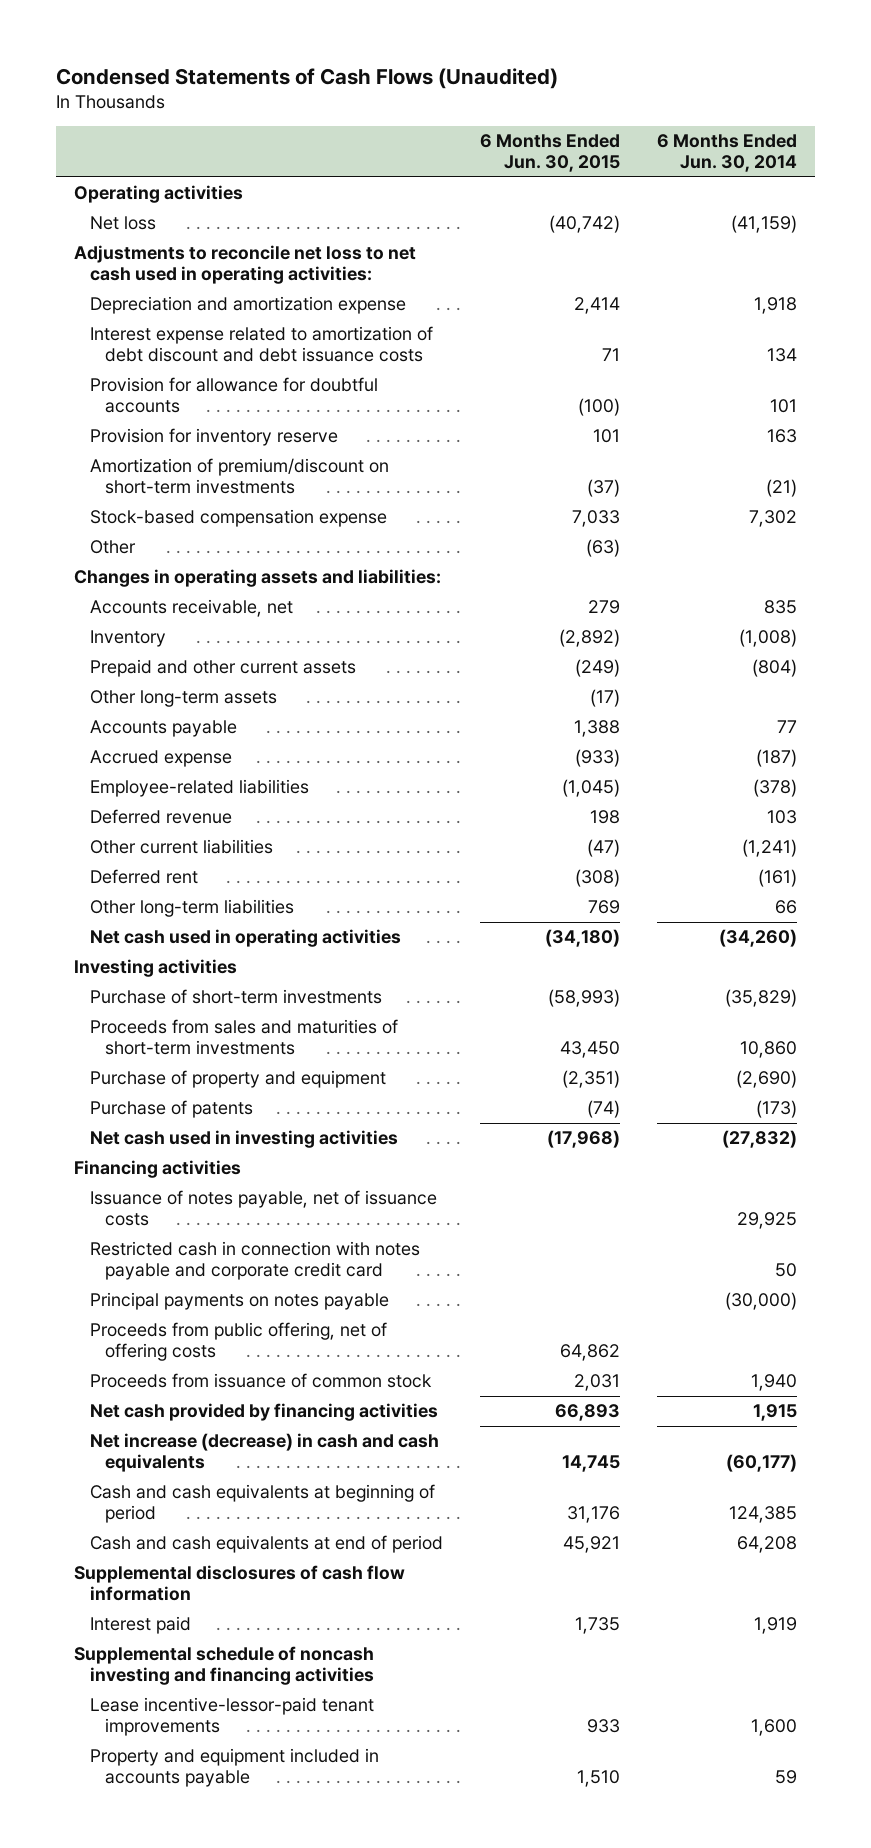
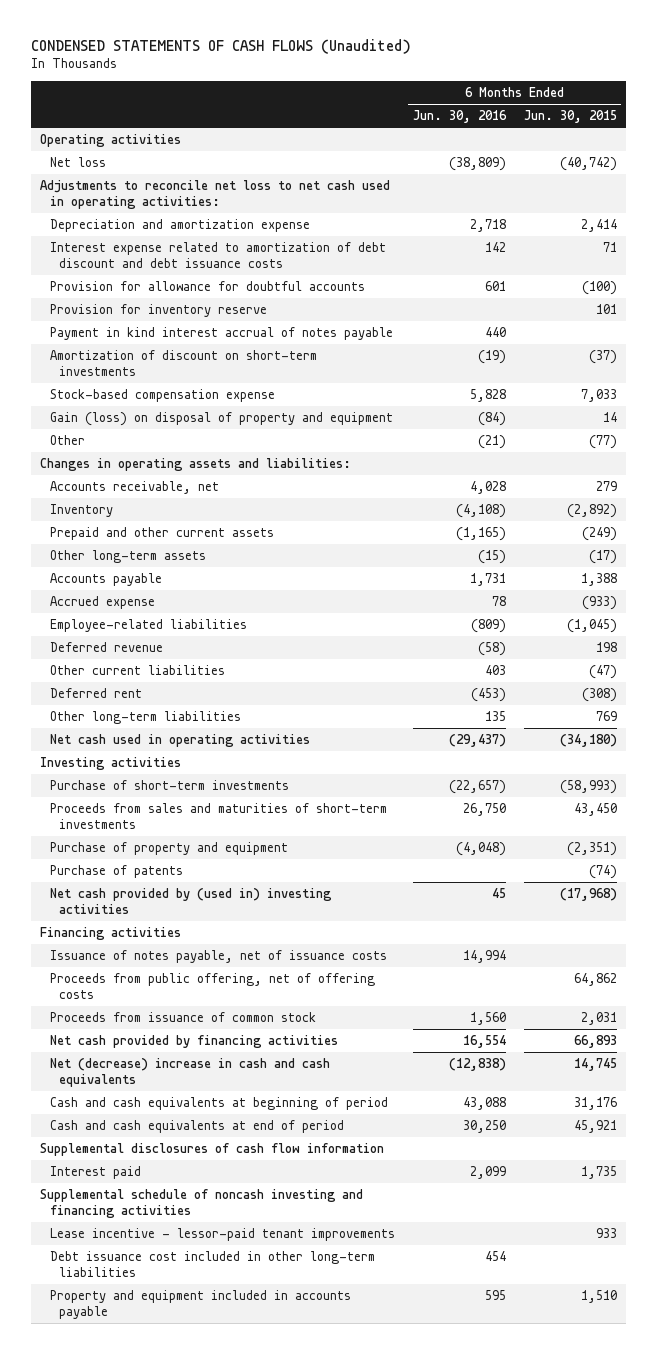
[55,67,558,89] Condensed Statements of Cash Flows (Unaudited) -> [31,39,412,55] CONDENSED STATEMENTS OF CASH FLOWS (Unaudited)
[656,134,797,173] 6 Months Ended Jun. 30, 2014 -> none
none -> [412,110,507,124] Jun. 30, 2016
none -> [49,326,393,340] Payment in kind interest accrual of notes payable
[89,458,389,495] Amortization of premium/discount on short-term investments -> [49,349,317,376] Amortization of discount on short-term investments
none -> [49,411,393,426] Gain (loss) on disposal of property and equipment
[585,539,620,558] (63) -> [588,434,617,449] (77)
[89,1130,398,1149] Net cash used in investing activities -> [49,887,332,914] Net cash provided by (used in) investing activities
[89,1241,420,1281] Restricted cash in connection with notes payable and corporate credit card -> none
[89,1292,389,1311] Principal payments on notes payable -> none
[89,1433,439,1473] Net increase (decrease) in cash and cash equivalents -> [49,1057,330,1087] Net (decrease) increase in cash and cash equivalents
[89,1697,374,1737] Lease incentive-lessor-paid tenant improvements -> [49,1227,395,1241] Lease incentive - lessor-paid tenant improvements
none -> [49,1250,375,1277] Debt issuance cost included in other long-term liabilities

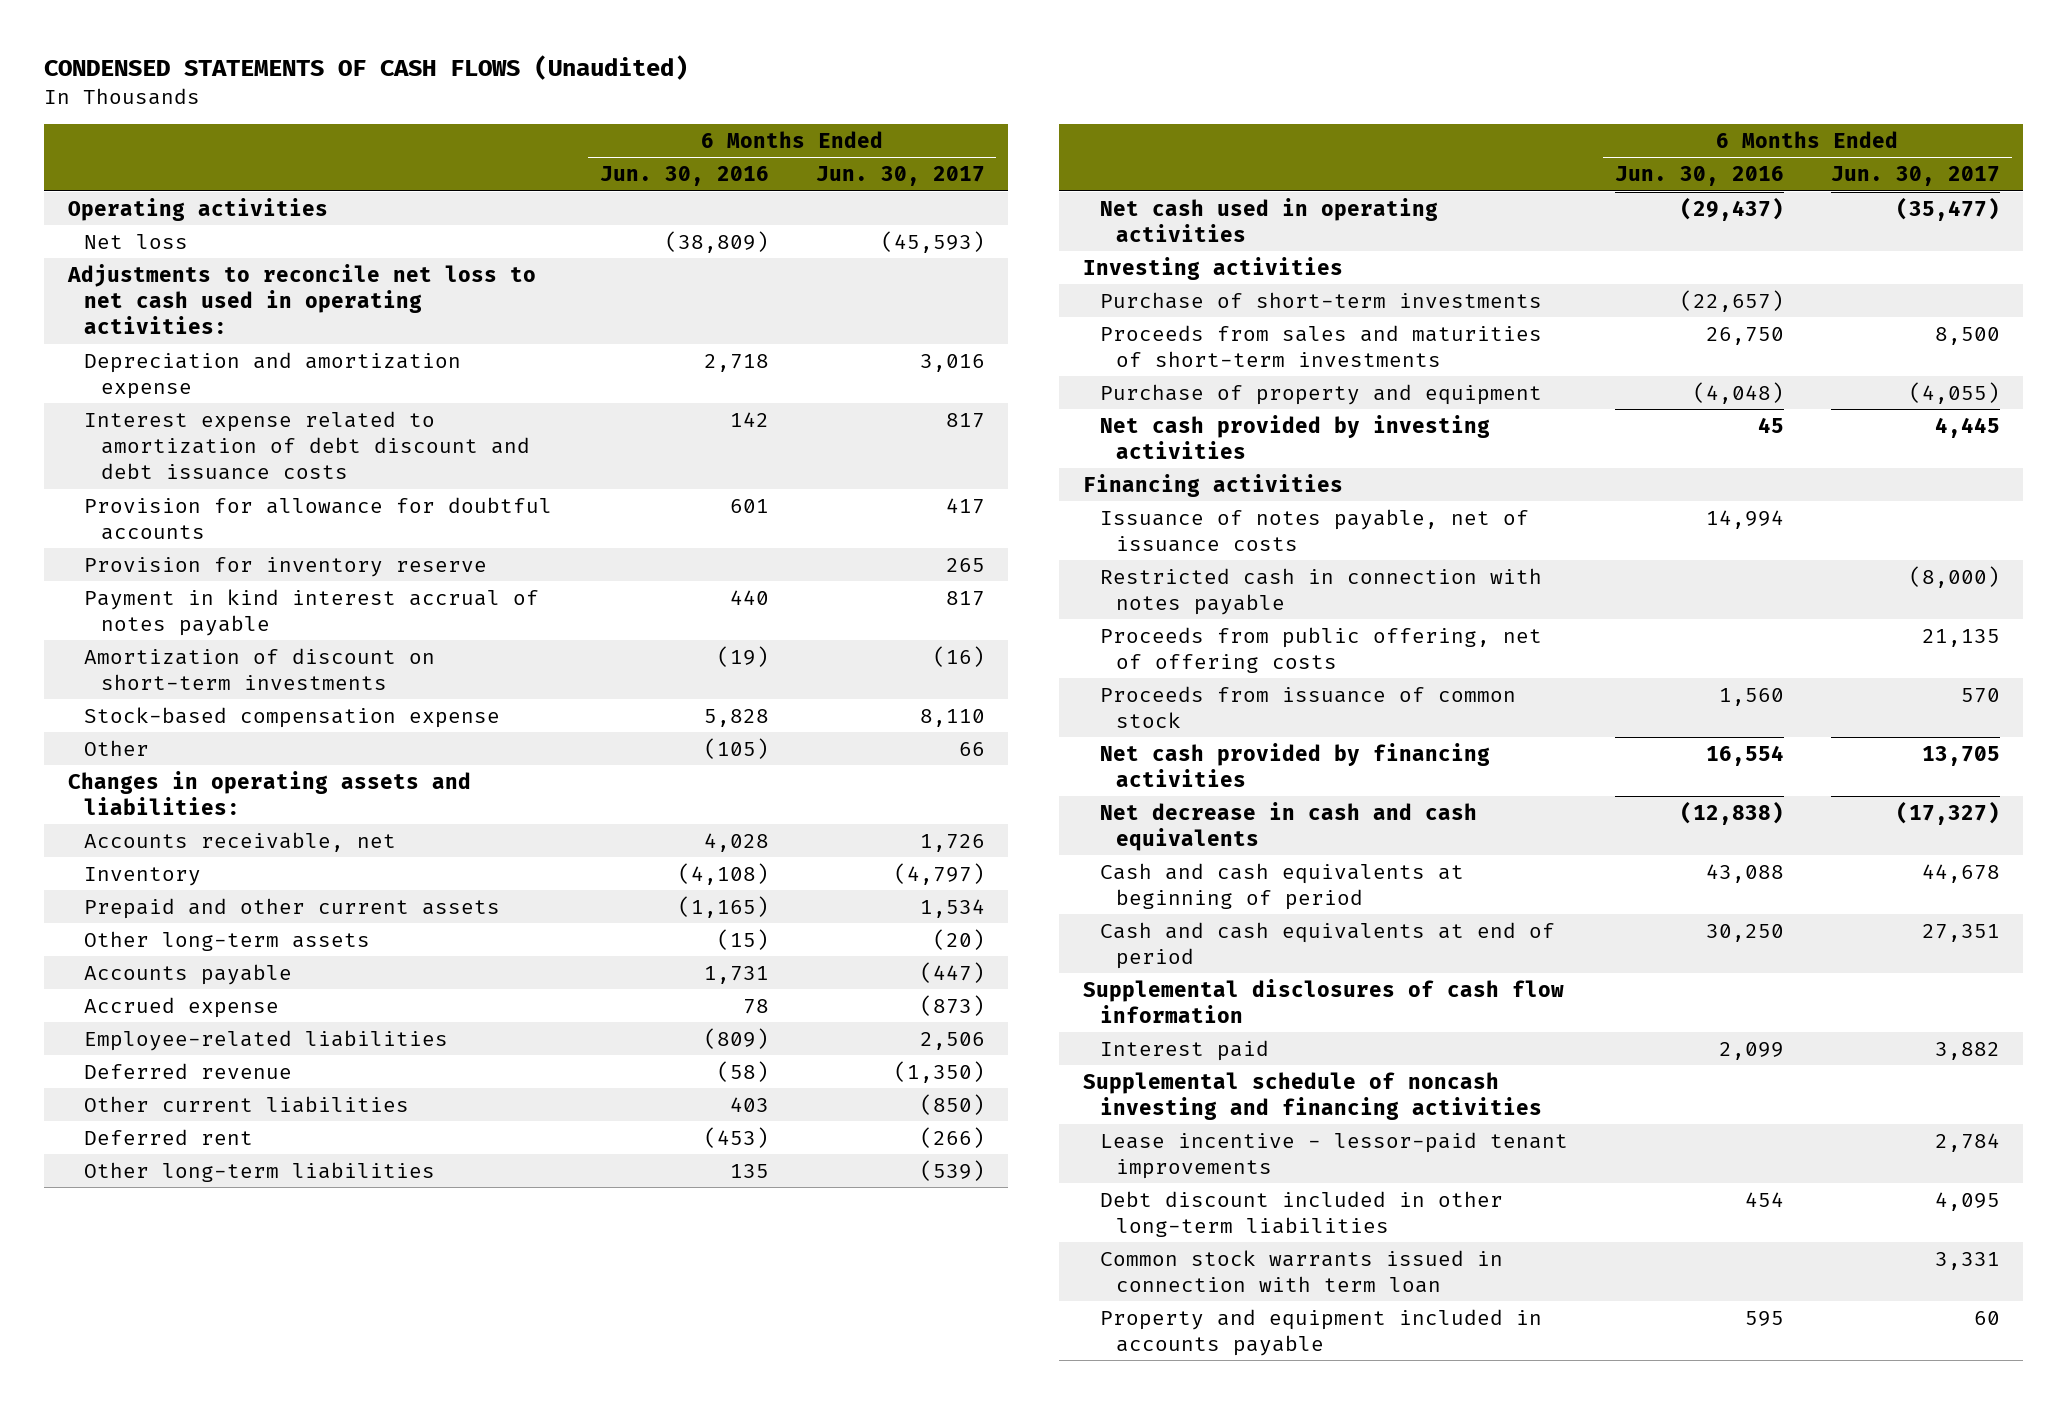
[523,110,617,124] Jun. 30, 2015 -> none
none -> [815,166,985,187] Jun. 30, 2017
[49,411,393,426] Gain (loss) on disposal of property and equipment -> none
[477,434,506,449] (21) -> [703,737,769,759] (105)
[49,864,183,878] Purchase of patents -> none
[49,887,332,914] Net cash provided by (used in) investing activities -> [1099,414,1490,459] Net cash provided by investing activities
none -> [1099,567,1542,615] Restricted cash in connection with notes payable
[49,1057,330,1087] Net (decrease) increase in cash and cash equivalents -> [1099,801,1477,851] Net decrease in cash and cash equivalents
[49,1250,375,1277] Debt issuance cost included in other long-term liabilities -> [1099,1190,1503,1237] Debt discount included in other long-term liabilities
none -> [1099,1249,1503,1293] Common stock warrants issued in connection with term loan

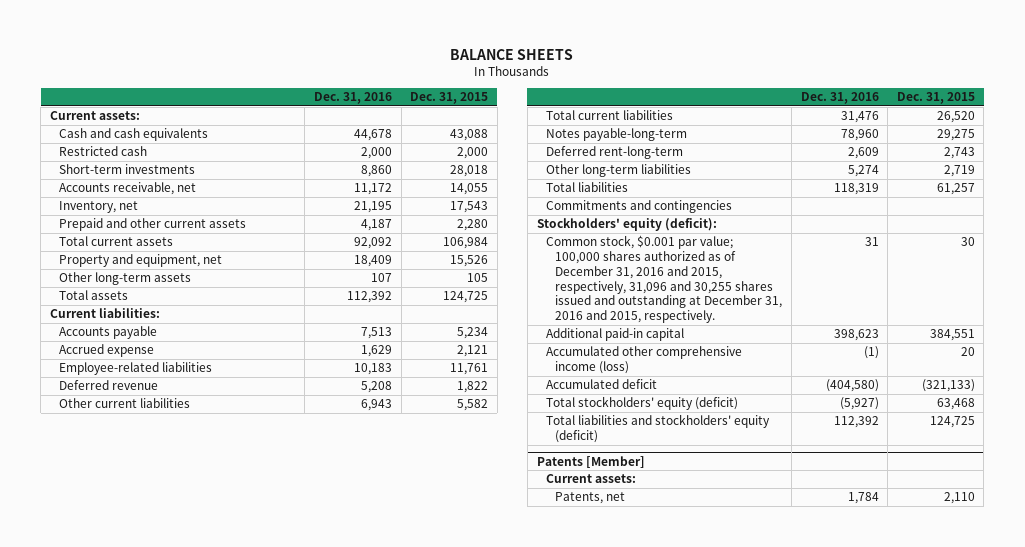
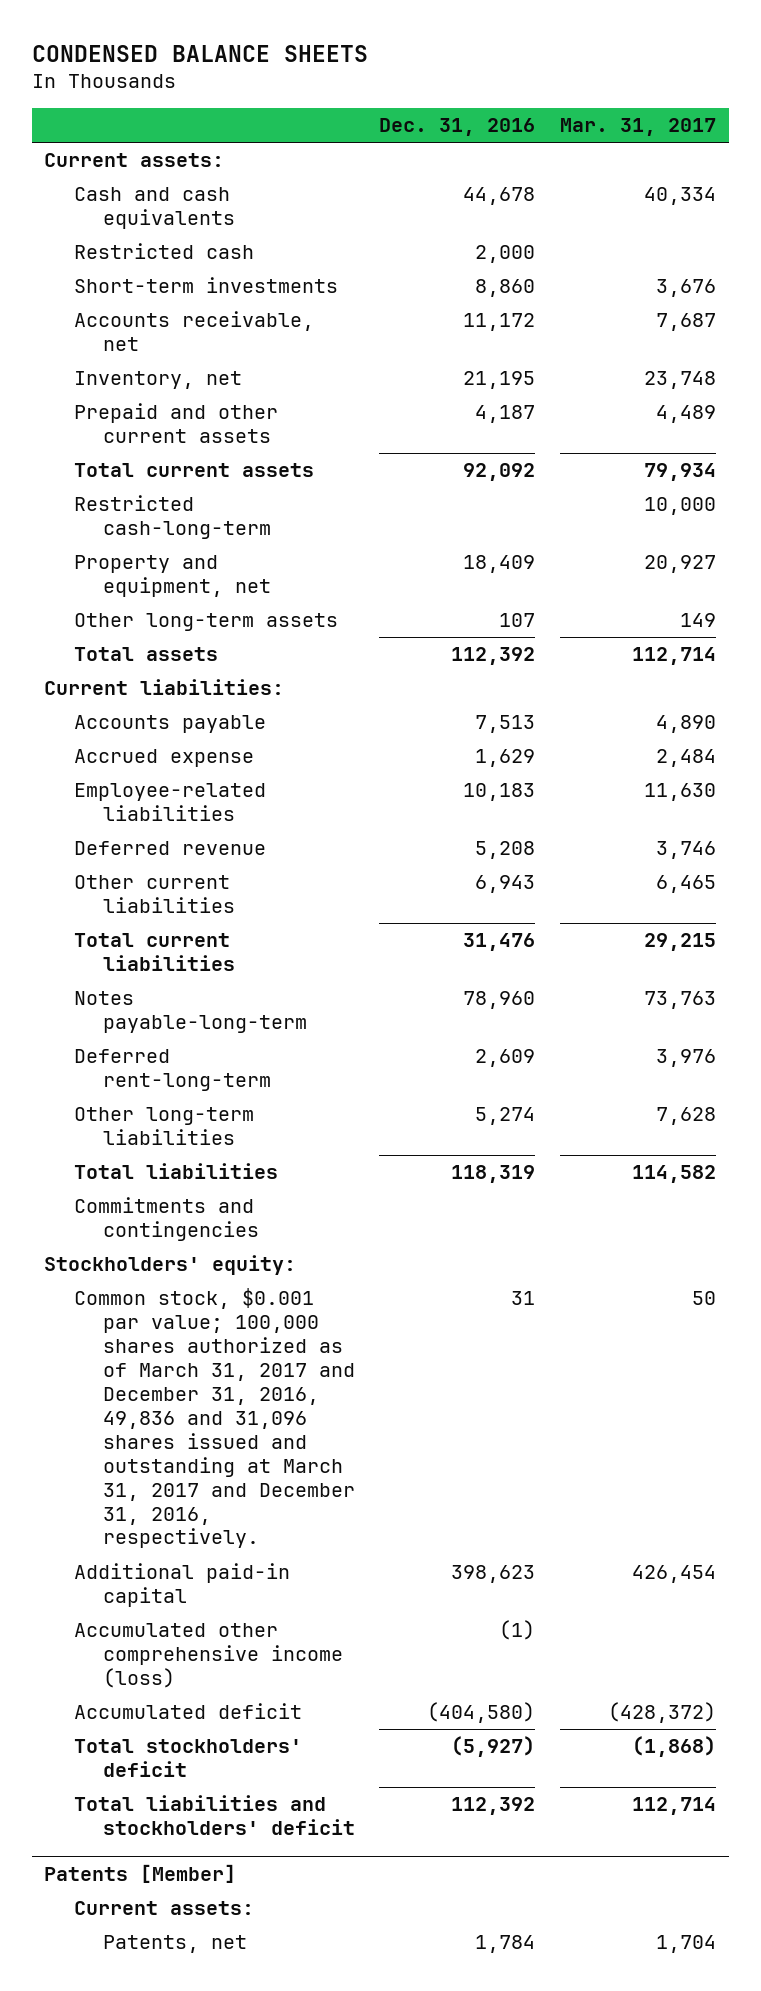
[450,48,574,60] BALANCE SHEETS -> [32,45,369,63] CONDENSED BALANCE SHEETS
[410,92,489,105] Dec. 31, 2015 -> none
none -> [560,118,717,137] Mar. 31, 2017
none -> [73,495,271,540] Restricted cash-long-term
[536,218,717,232] Stockholders' equity (deficit): -> [44,1255,297,1276] Stockholders' equity:
[545,235,783,324] Common stock, $0.001 par value; 100,000 shares authorized as of December 31, 2016 and 2015, respectively, 31,096 and 30,255 shares issued and outstanding at December 31, 2016 and 2015, respectively. -> [73,1288,355,1549] Common stock, $0.001 par value; 100,000 shares authorized as of March 31, 2017 and December 31, 2016, 49,836 and 31,096 shares issued and outstanding at March 31, 2017 and December 31, 2016, respectively.
[545,396,738,411] Total stockholders' equity (deficit) -> [73,1739,302,1778] Total stockholders' deficit
[545,414,770,444] Total liabilities and stockholders' equity (deficit) -> [73,1795,355,1836] Total liabilities and stockholders' deficit

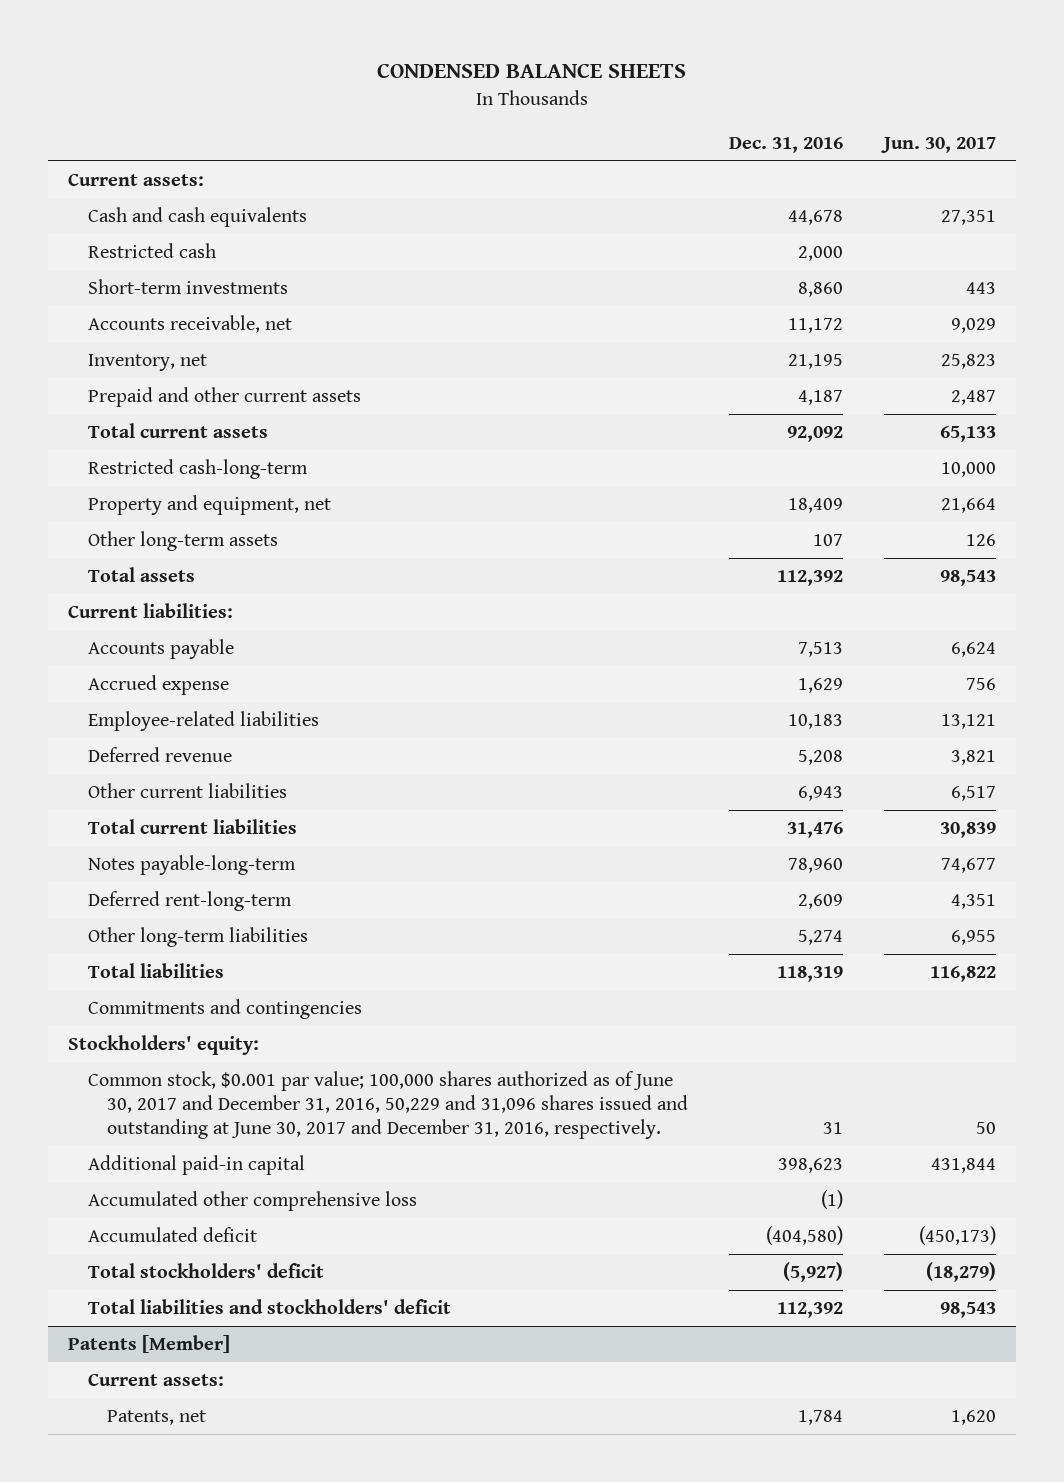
[560,118,717,137] Mar. 31, 2017 -> none
none -> [880,136,996,153] Jun. 30, 2017
[73,1288,355,1549] Common stock, $0.001 par value; 100,000 shares authorized as of March 31, 2017 and December 31, 2016, 49,836 and 31,096 shares issued and outstanding at March 31, 2017 and December 31, 2016, respectively. -> [87,1071,688,1139] Common stock, $0.001 par value; 100,000 shares authorized as of June 30, 2017 and December 31, 2016, 50,229 and 31,096 shares issued and outstanding at June 30, 2017 and December 31, 2016, respectively.
[73,1623,343,1689] Accumulated other comprehensive income (loss) -> [87,1191,417,1212] Accumulated other comprehensive loss

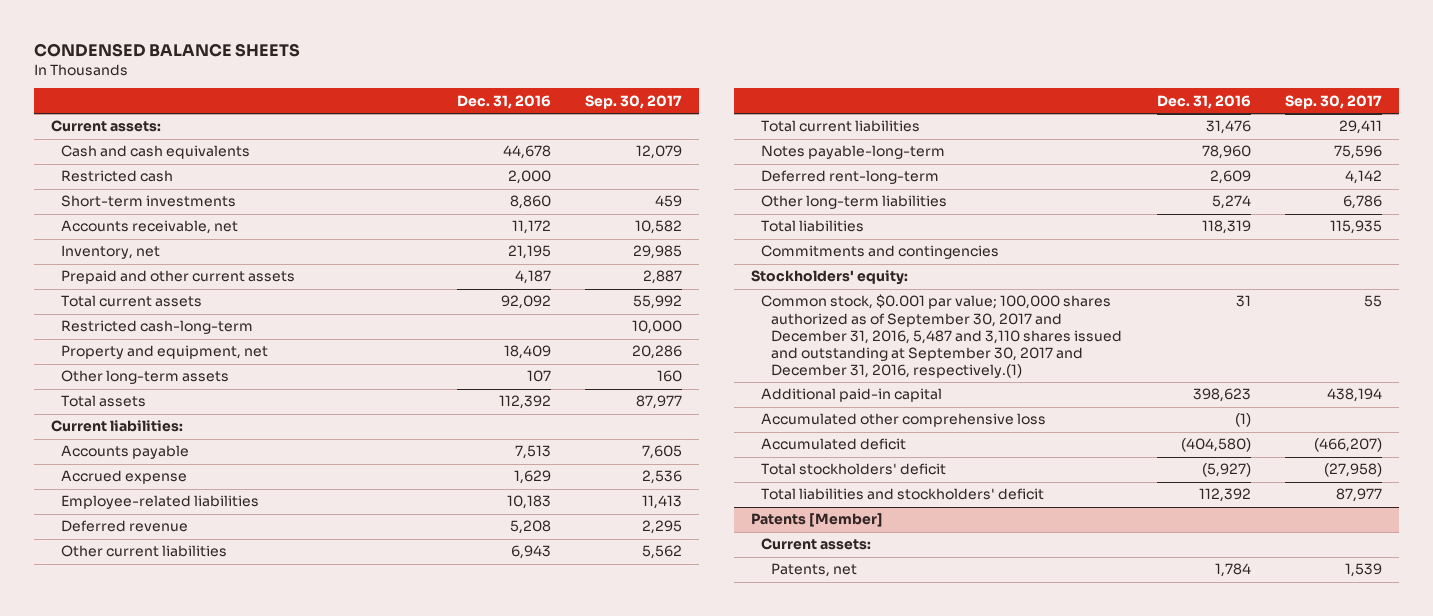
[880,136,996,153] Jun. 30, 2017 -> none
none -> [585,94,683,109] Sep. 30, 2017
[87,1071,688,1139] Common stock, $0.001 par value; 100,000 shares authorized as of June 30, 2017 and December 31, 2016, 50,229 and 31,096 shares issued and outstanding at June 30, 2017 and December 31, 2016, respectively. -> [761,294,1123,378] Common stock, $0.001 par value; 100,000 shares authorized as of September 30, 2017 and December 31, 2016, 5,487 and 3,110 shares issued and outstanding at September 30, 2017 and December 31, 2016, respectively.(1)

